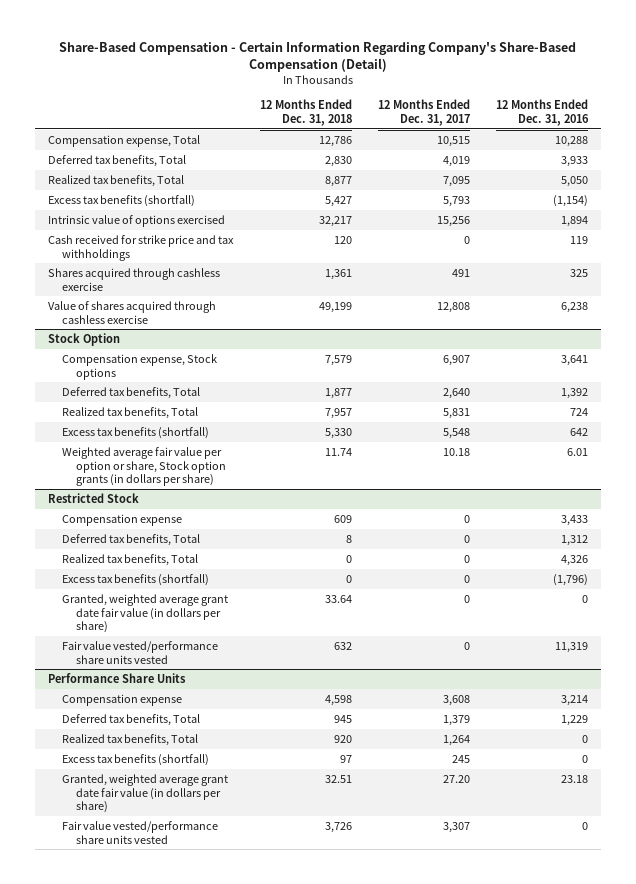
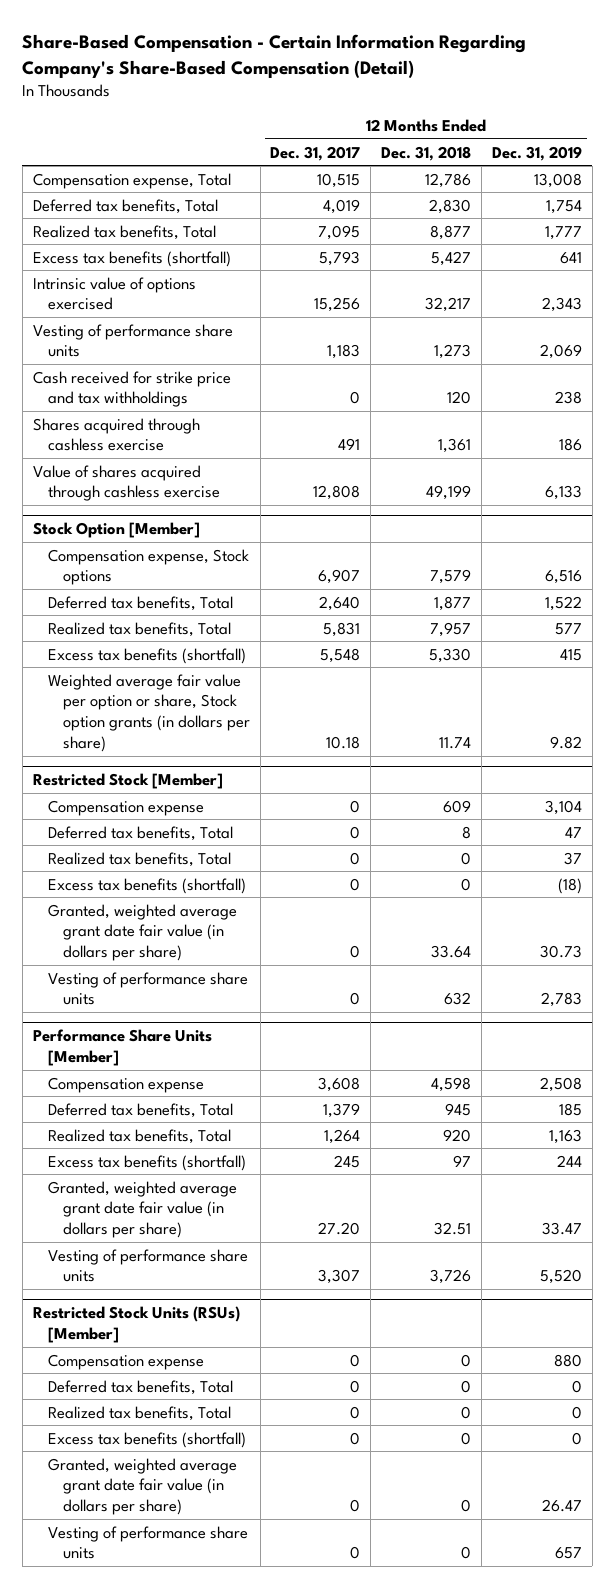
[496,98,590,126] 12 Months Ended Dec. 31, 2016 -> none
none -> [491,145,582,161] Dec. 31, 2019
none -> [32,323,233,358] Vesting of performance share units
[48,332,121,346] Stock Option -> [32,522,200,539] Stock Option [Member]
[48,492,140,503] Restricted Stock -> [32,773,223,790] Restricted Stock [Member]
[61,640,218,664] Fair value vested/performance share units vested -> [47,971,248,1006] Vesting of performance share units
[48,672,187,683] Performance Share Units -> [32,1029,212,1066] Performance Share Units [Member]
[61,820,218,844] Fair value vested/performance share units vested -> [47,1248,248,1283] Vesting of performance share units
none -> [32,1306,240,1343] Restricted Stock Units (RSUs) [Member]
none -> [47,1353,204,1370] Compensation expense
none -> [47,1379,233,1395] Deferred tax benefits, Total
none -> [47,1405,231,1421] Realized tax benefits, Total
none -> [47,1431,246,1448] Excess tax benefits (shortfall)
none -> [47,1457,237,1516] Granted, weighted average grant date fair value (in dollars per share)
none -> [47,1525,248,1560] Vesting of performance share units

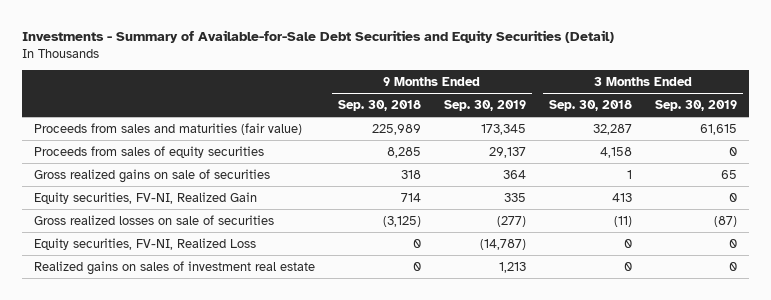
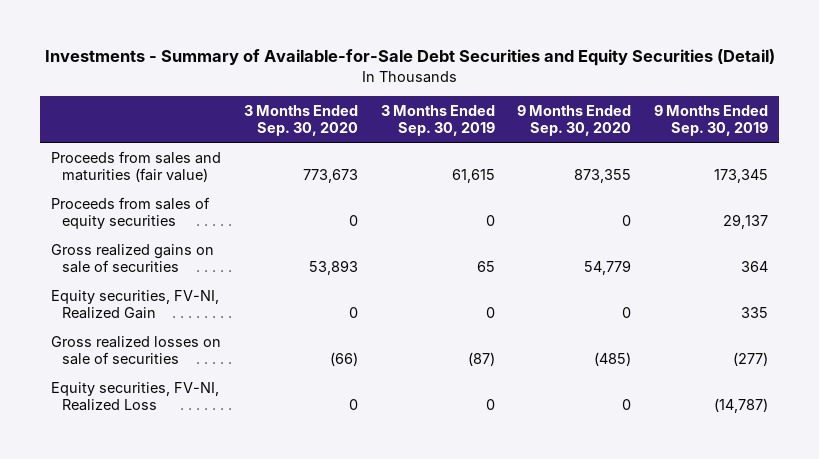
[337,99,421,111] Sep. 30, 2018 -> none
[549,99,633,111] Sep. 30, 2018 -> none
none -> [243,104,358,137] 3 Months Ended Sep. 30, 2020
none -> [517,104,632,137] 9 Months Ended Sep. 30, 2020
[33,260,315,275] Realized gains on sales of investment real estate -> none

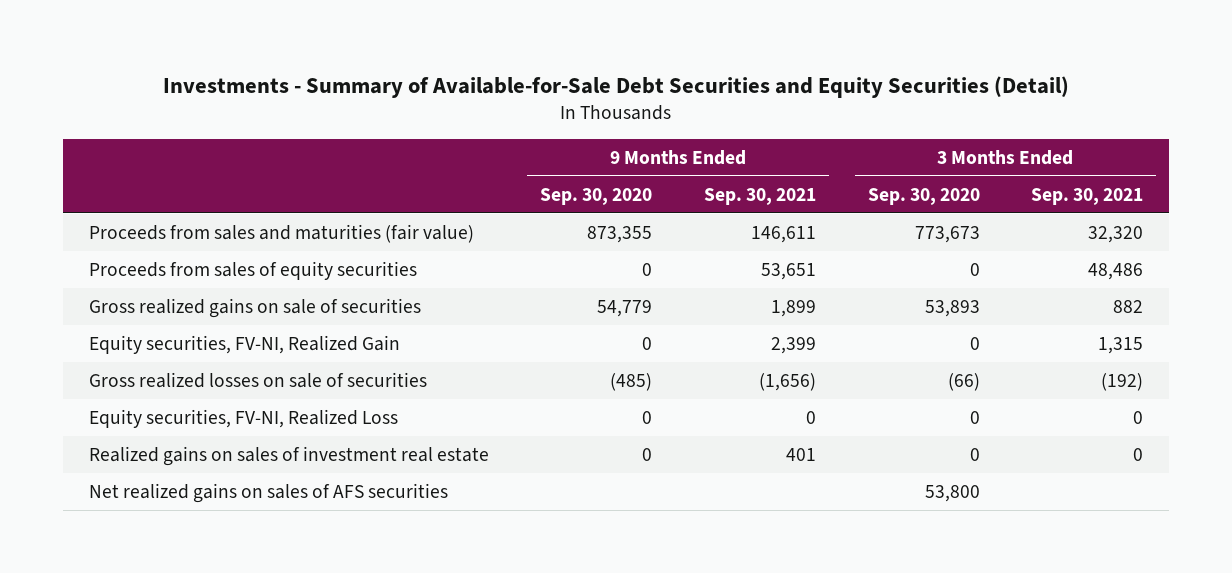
[380,104,495,137] 3 Months Ended Sep. 30, 2019 -> none
[654,104,769,137] 9 Months Ended Sep. 30, 2019 -> none
none -> [703,187,816,205] Sep. 30, 2021
none -> [1031,187,1144,205] Sep. 30, 2021
none -> [88,445,489,466] Realized gains on sales of investment real estate
none -> [88,482,448,503] Net realized gains on sales of AFS securities

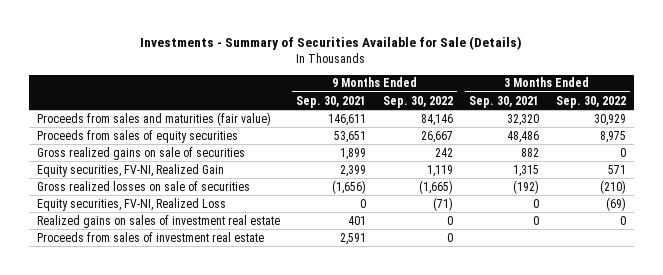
[162,76,1069,99] Investments - Summary of Available-for-Sale Debt Securities and Equity Securities (Detail) -> [140,35,523,50] Investments - Summary of Securities Available for Sale (Details)
[540,187,653,205] Sep. 30, 2020 -> none
[867,187,980,205] Sep. 30, 2020 -> none
none -> [382,95,453,108] Sep. 30, 2022
none -> [555,95,626,108] Sep. 30, 2022
[88,482,448,503] Net realized gains on sales of AFS securities -> none
none -> [36,231,264,242] Proceeds from sales of investment real estate

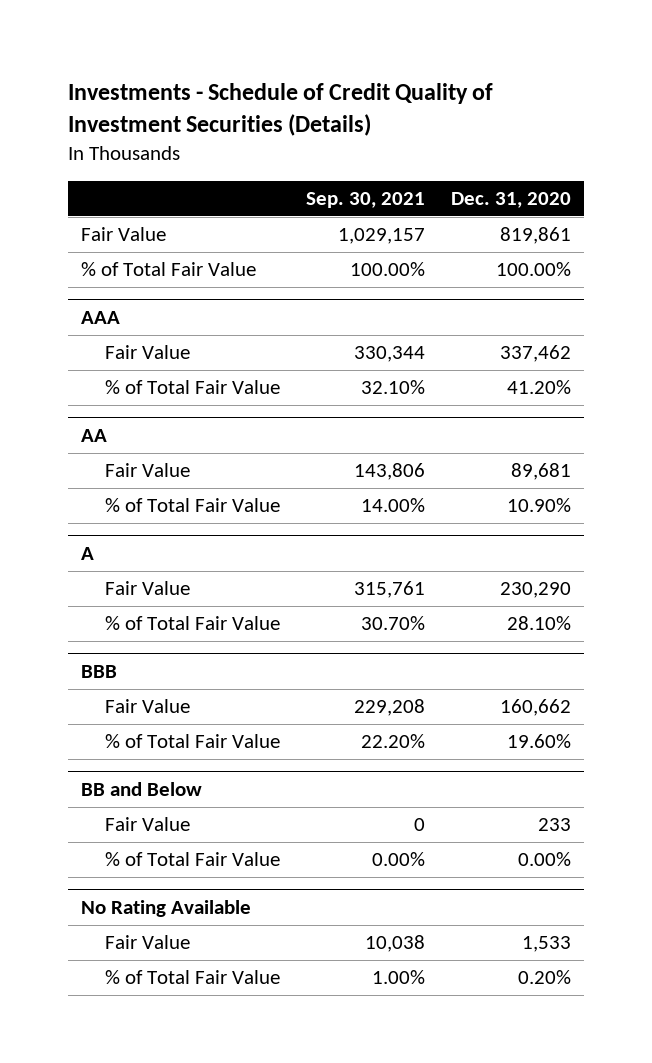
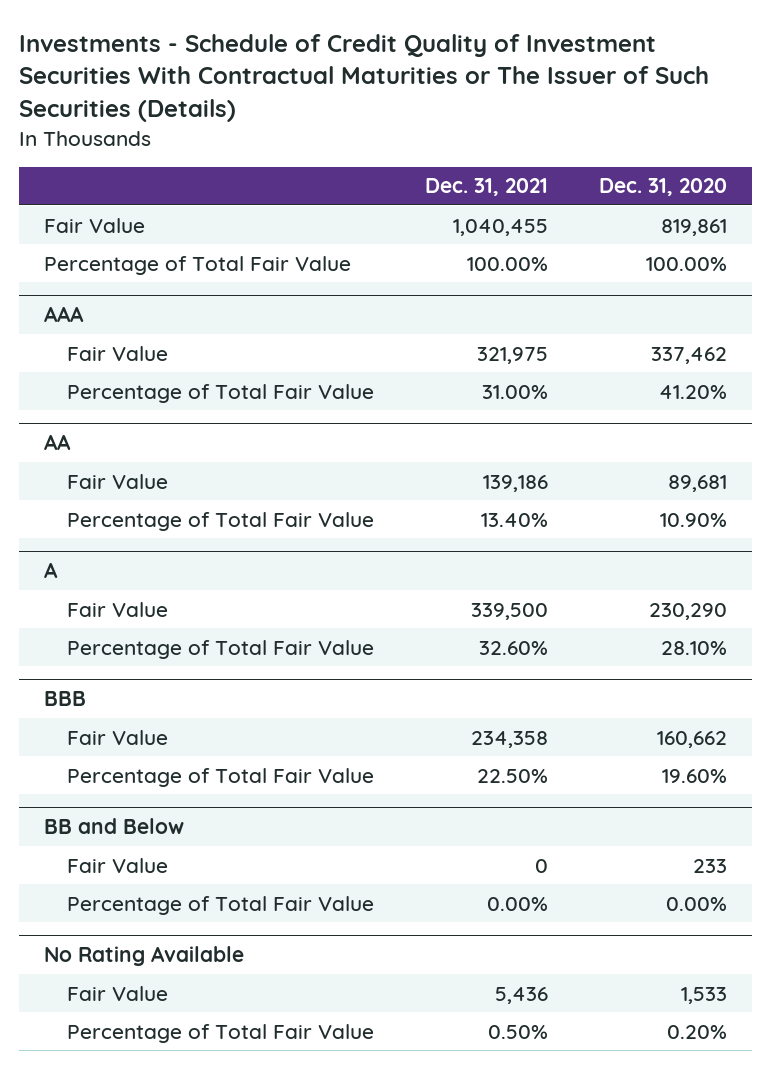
[68,83,494,137] Investments - Schedule of Credit Quality of Investment Securities (Details) -> [19,33,710,123] Investments - Schedule of Credit Quality of Investment Securities With Contractual Maturities or The Issuer of Such Securities (Details)
[306,191,426,208] Sep. 30, 2021 -> none
none -> [424,178,548,197] Dec. 31, 2021
[81,262,257,277] % of Total Fair Value -> [44,255,352,275] Percentage of Total Fair Value
[105,380,281,395] % of Total Fair Value -> [66,383,374,403] Percentage of Total Fair Value
[105,498,281,513] % of Total Fair Value -> [66,511,374,531] Percentage of Total Fair Value
[105,616,281,631] % of Total Fair Value -> [66,639,374,659] Percentage of Total Fair Value
[105,734,281,749] % of Total Fair Value -> [66,767,374,787] Percentage of Total Fair Value
[105,852,281,867] % of Total Fair Value -> [66,895,374,915] Percentage of Total Fair Value
[105,970,281,985] % of Total Fair Value -> [66,1023,374,1043] Percentage of Total Fair Value

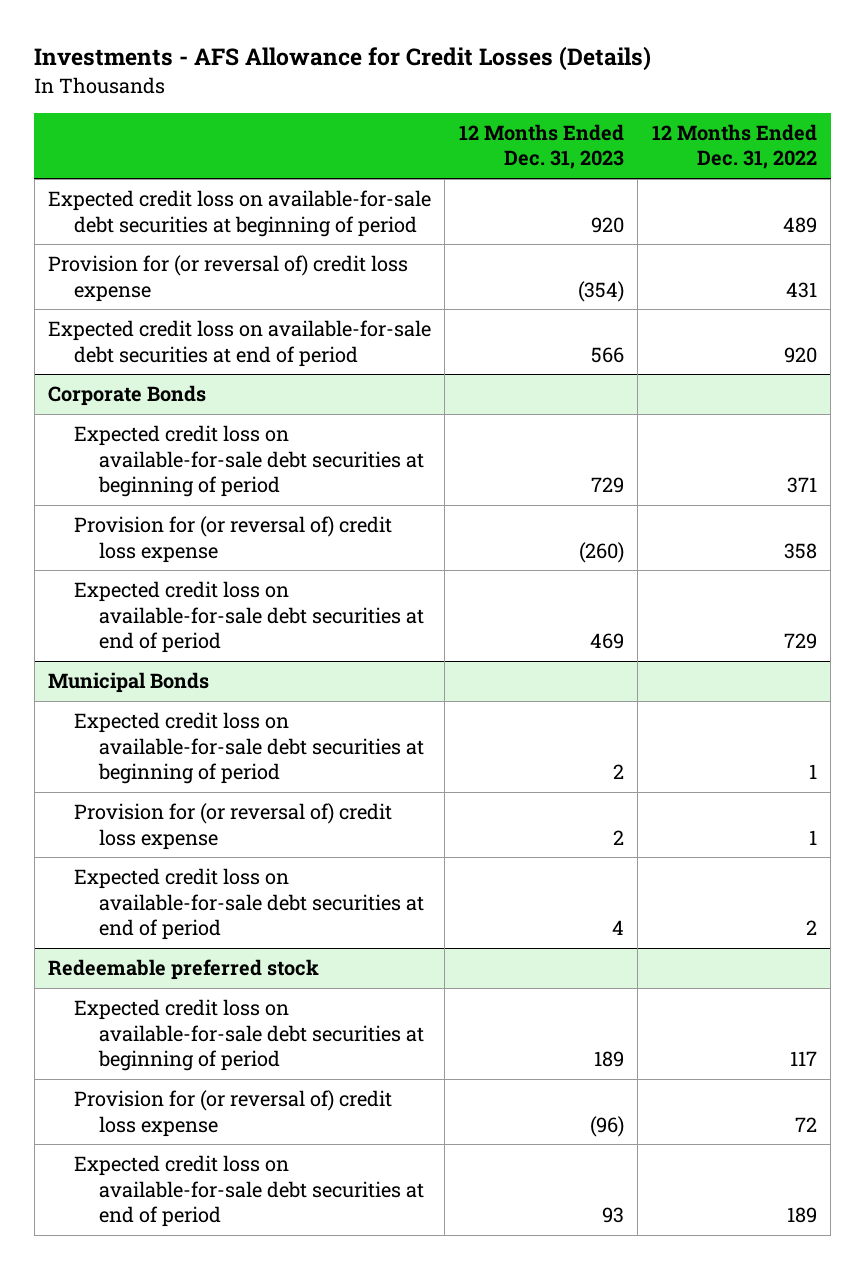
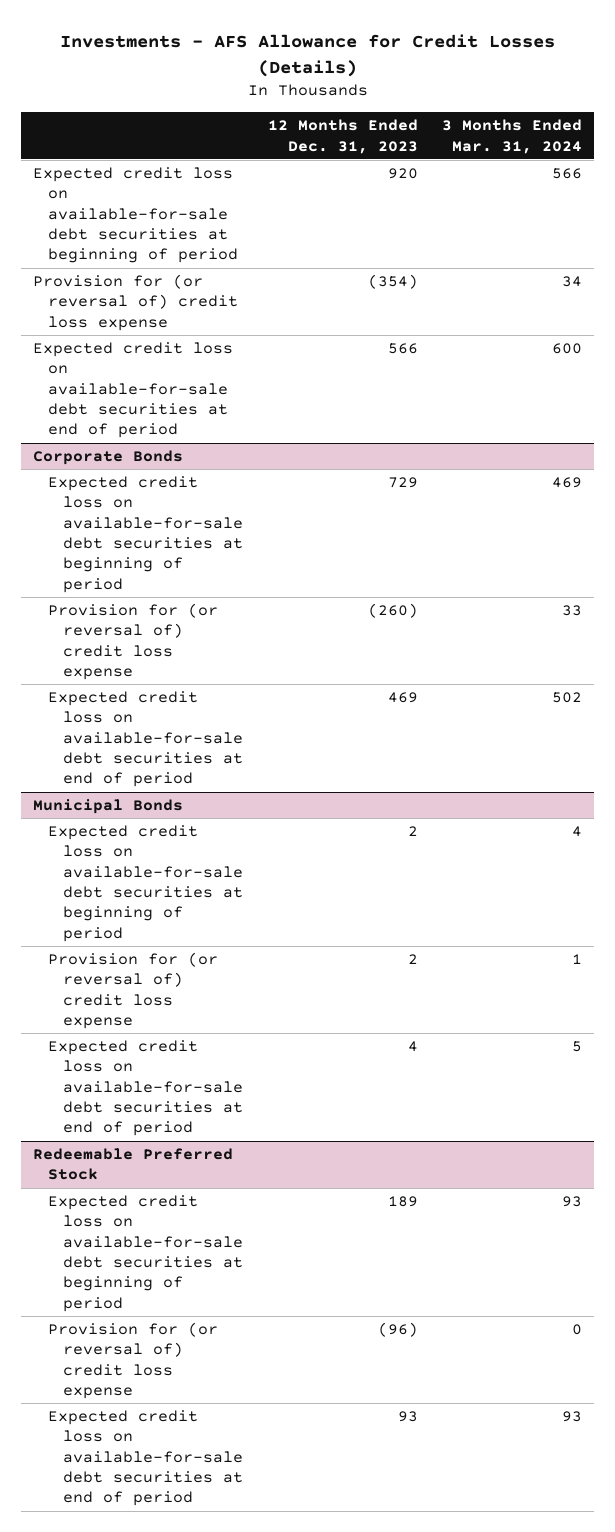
[651,124,817,170] 12 Months Ended Dec. 31, 2022 -> none
none -> [442,119,583,154] 3 Months Ended Mar. 31, 2024
[47,959,319,981] Redeemable preferred stock -> [33,1148,234,1181] Redeemable Preferred Stock

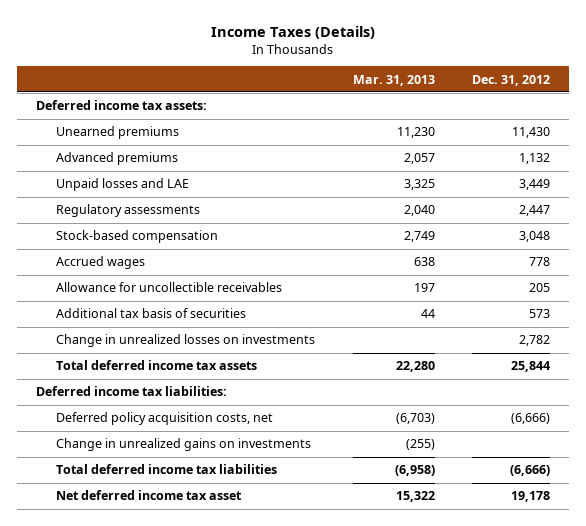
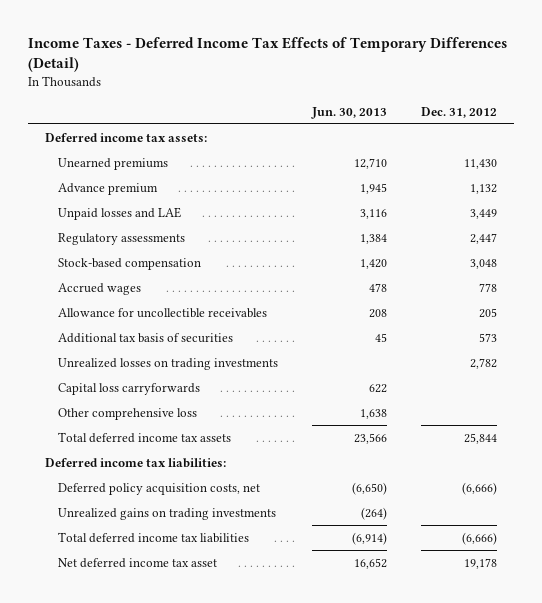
[211,25,376,39] Income Taxes (Details) -> [28,37,508,73] Income Taxes - Deferred Income Tax Effects of Temporary Differences (Detail)
[352,74,435,86] Mar. 31, 2013 -> none
none -> [311,106,388,119] Jun. 30, 2013
[55,152,178,166] Advanced premiums -> [58,182,159,195] Advance premium
[55,334,315,348] Change in unrealized losses on investments -> [58,357,279,370] Unrealized losses on trading investments
none -> [58,382,201,395] Capital loss carryforwards
none -> [58,407,198,420] Other comprehensive loss
[55,438,311,452] Change in unrealized gains on investments -> [58,507,277,520] Unrealized gains on trading investments

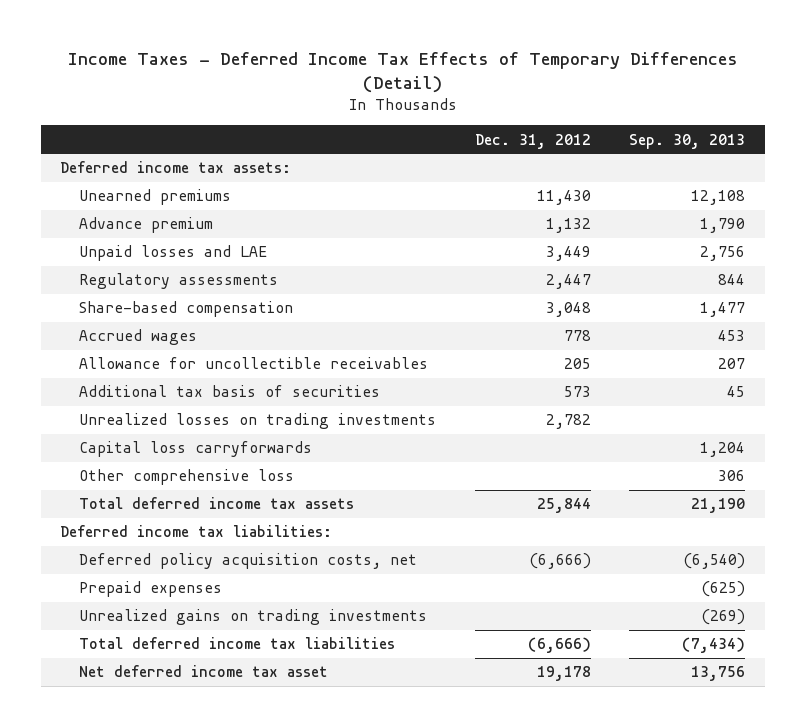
[311,106,388,119] Jun. 30, 2013 -> none
none -> [629,133,746,149] Sep. 30, 2013
[58,257,202,270] Stock-based compensation -> [79,301,294,318] Share-based compensation
none -> [79,581,223,598] Prepaid expenses

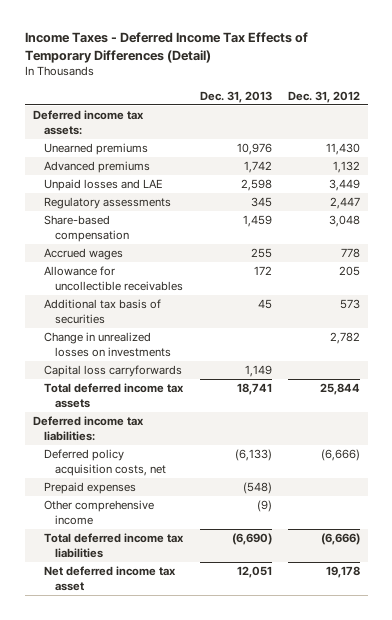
[629,133,746,149] Sep. 30, 2013 -> none
none -> [199,90,272,103] Dec. 31, 2013
[79,217,214,234] Advance premium -> [43,161,150,174] Advanced premiums
[79,413,437,430] Unrealized losses on trading investments -> [43,332,172,357] Change in unrealized losses on investments
[79,469,295,486] Other comprehensive loss -> none
[79,609,428,626] Unrealized gains on trading investments -> none
none -> [43,500,154,525] Other comprehensive income

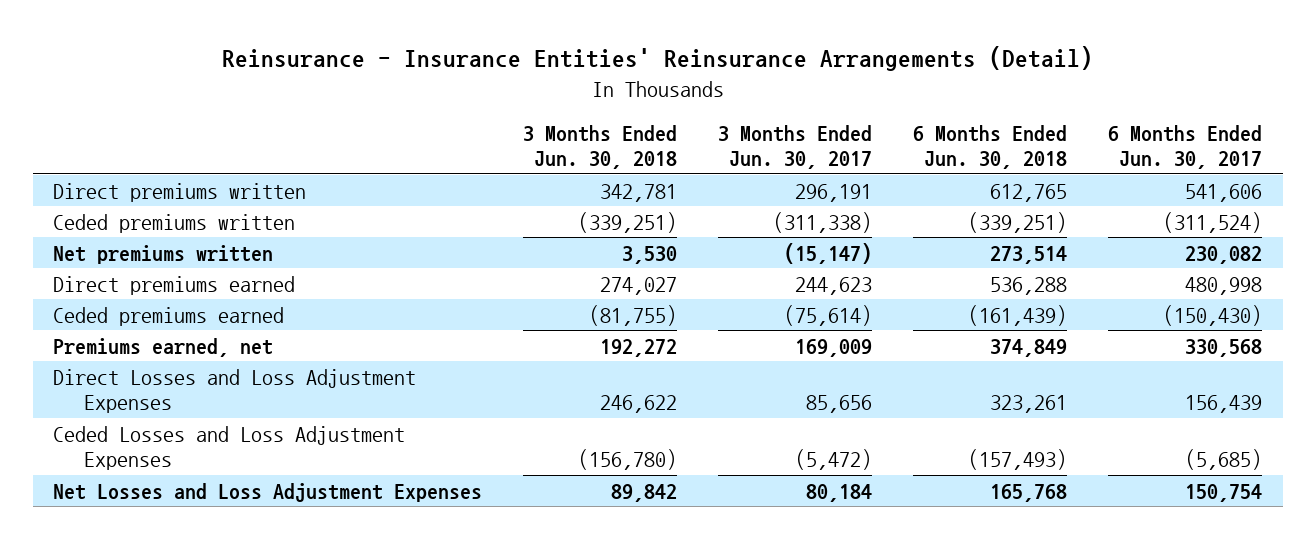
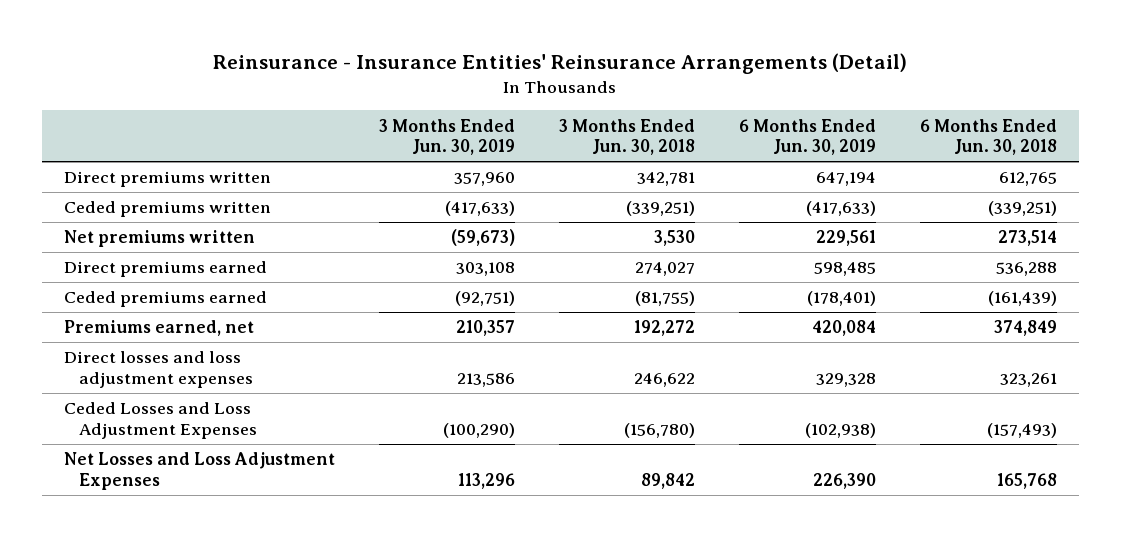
[718,124,873,170] 3 Months Ended Jun. 30, 2017 -> none
[1108,124,1263,170] 6 Months Ended Jun. 30, 2017 -> none
none -> [378,118,515,156] 3 Months Ended Jun. 30, 2019
none -> [739,118,877,156] 6 Months Ended Jun. 30, 2019
[53,368,417,413] Direct Losses and Loss Adjustment Expenses -> [63,351,253,388] Direct losses and loss adjustment expenses

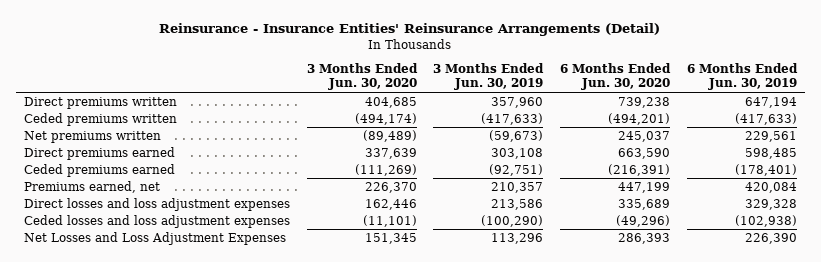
[558,118,695,156] 3 Months Ended Jun. 30, 2018 -> none
[920,118,1058,156] 6 Months Ended Jun. 30, 2018 -> none
none -> [306,62,418,91] 3 Months Ended Jun. 30, 2020
none -> [560,62,672,91] 6 Months Ended Jun. 30, 2020
[63,402,257,439] Ceded Losses and Loss Adjustment Expenses -> [23,214,290,228] Ceded losses and loss adjustment expenses

